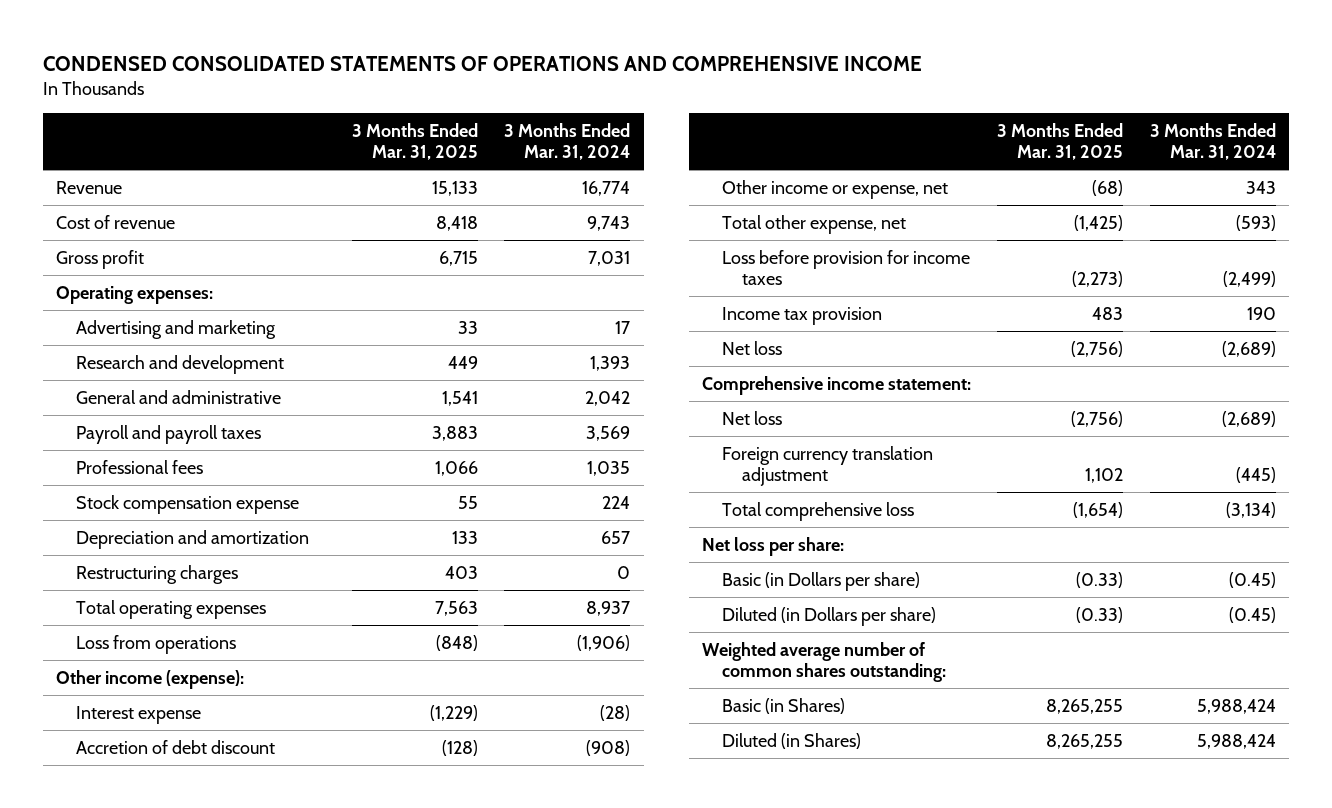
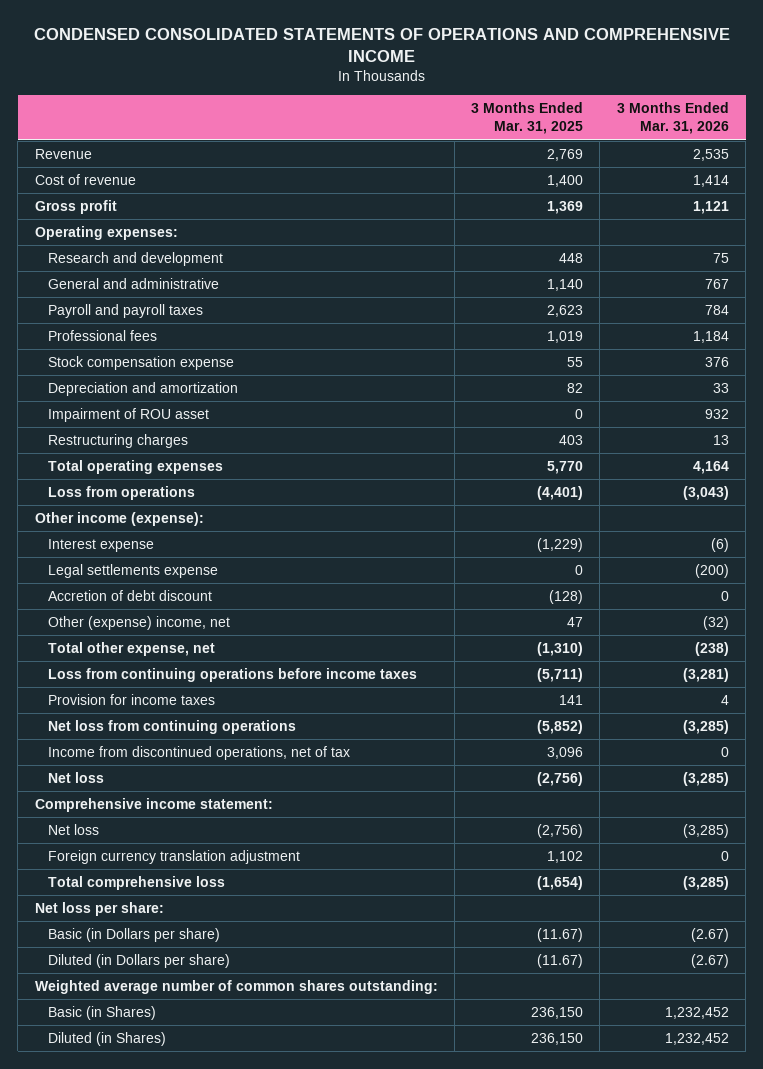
[504,123,631,161] 3 Months Ended Mar. 31, 2024 -> none
none -> [616,102,729,135] 3 Months Ended Mar. 31, 2026
[431,180,478,196] 15,133 -> [547,149,584,162] 2,769
[435,215,478,231] 8,418 -> [547,175,584,188] 1,400
[438,250,478,266] 6,715 -> [547,201,584,215] 1,369
[76,319,277,339] Advertising and marketing -> none
[447,355,478,369] 449 -> [559,253,584,264] 448
[441,390,478,406] 1,541 -> [547,279,584,292] 1,140
[431,425,478,441] 3,883 -> [547,305,584,318] 2,623
[434,460,478,476] 1,066 -> [547,331,584,344] 1,019
[451,530,478,544] 133 -> [567,383,584,394] 82
none -> [47,408,209,423] Impairment of ROU asset
[434,600,478,616] 7,563 -> [547,461,584,475] 5,770
[435,634,478,651] (848) -> [537,486,584,501] (4,401)
none -> [47,564,218,579] Legal settlements expense
[721,179,948,199] Other income or expense, net -> [47,616,230,631] Other (expense) income, net
[1092,179,1124,196] (68) -> [567,617,584,628] 47
[1074,214,1124,231] (1,425) -> [537,642,584,657] (1,310)
[721,249,970,285] Loss before provision for income taxes -> [47,668,417,683] Loss from continuing operations before income taxes
[1072,270,1124,287] (2,273) -> [537,668,584,683] (5,711)
[721,306,882,325] Income tax provision -> [47,694,215,706] Provision for income taxes
[1092,306,1124,320] 483 -> [559,695,584,706] 141
none -> [47,720,296,735] Net loss from continuing operations
none -> [47,746,350,761] Income from discontinued operations, net of tax
[1076,571,1124,588] (0.33) -> [537,928,584,943] (11.67)
[1076,606,1124,623] (0.33) -> [537,954,584,969] (11.67)
[1046,698,1124,714] 8,265,255 -> [531,1007,584,1020] 236,150
[1046,733,1124,749] 8,265,255 -> [531,1033,584,1046] 236,150

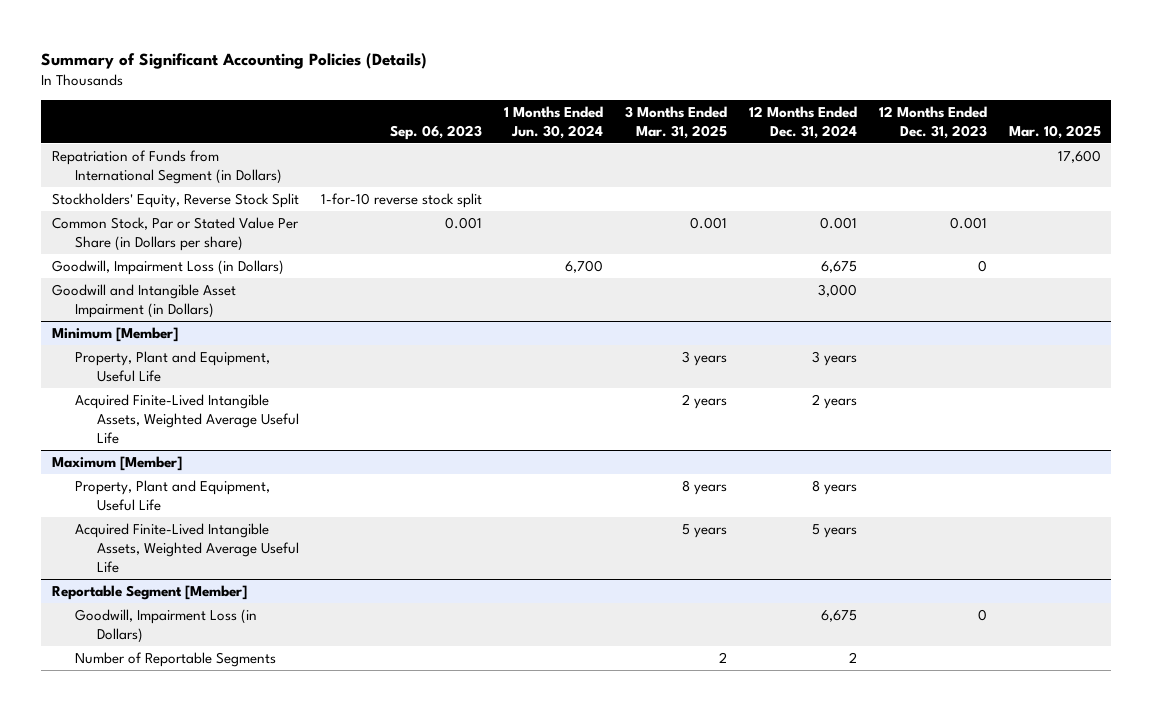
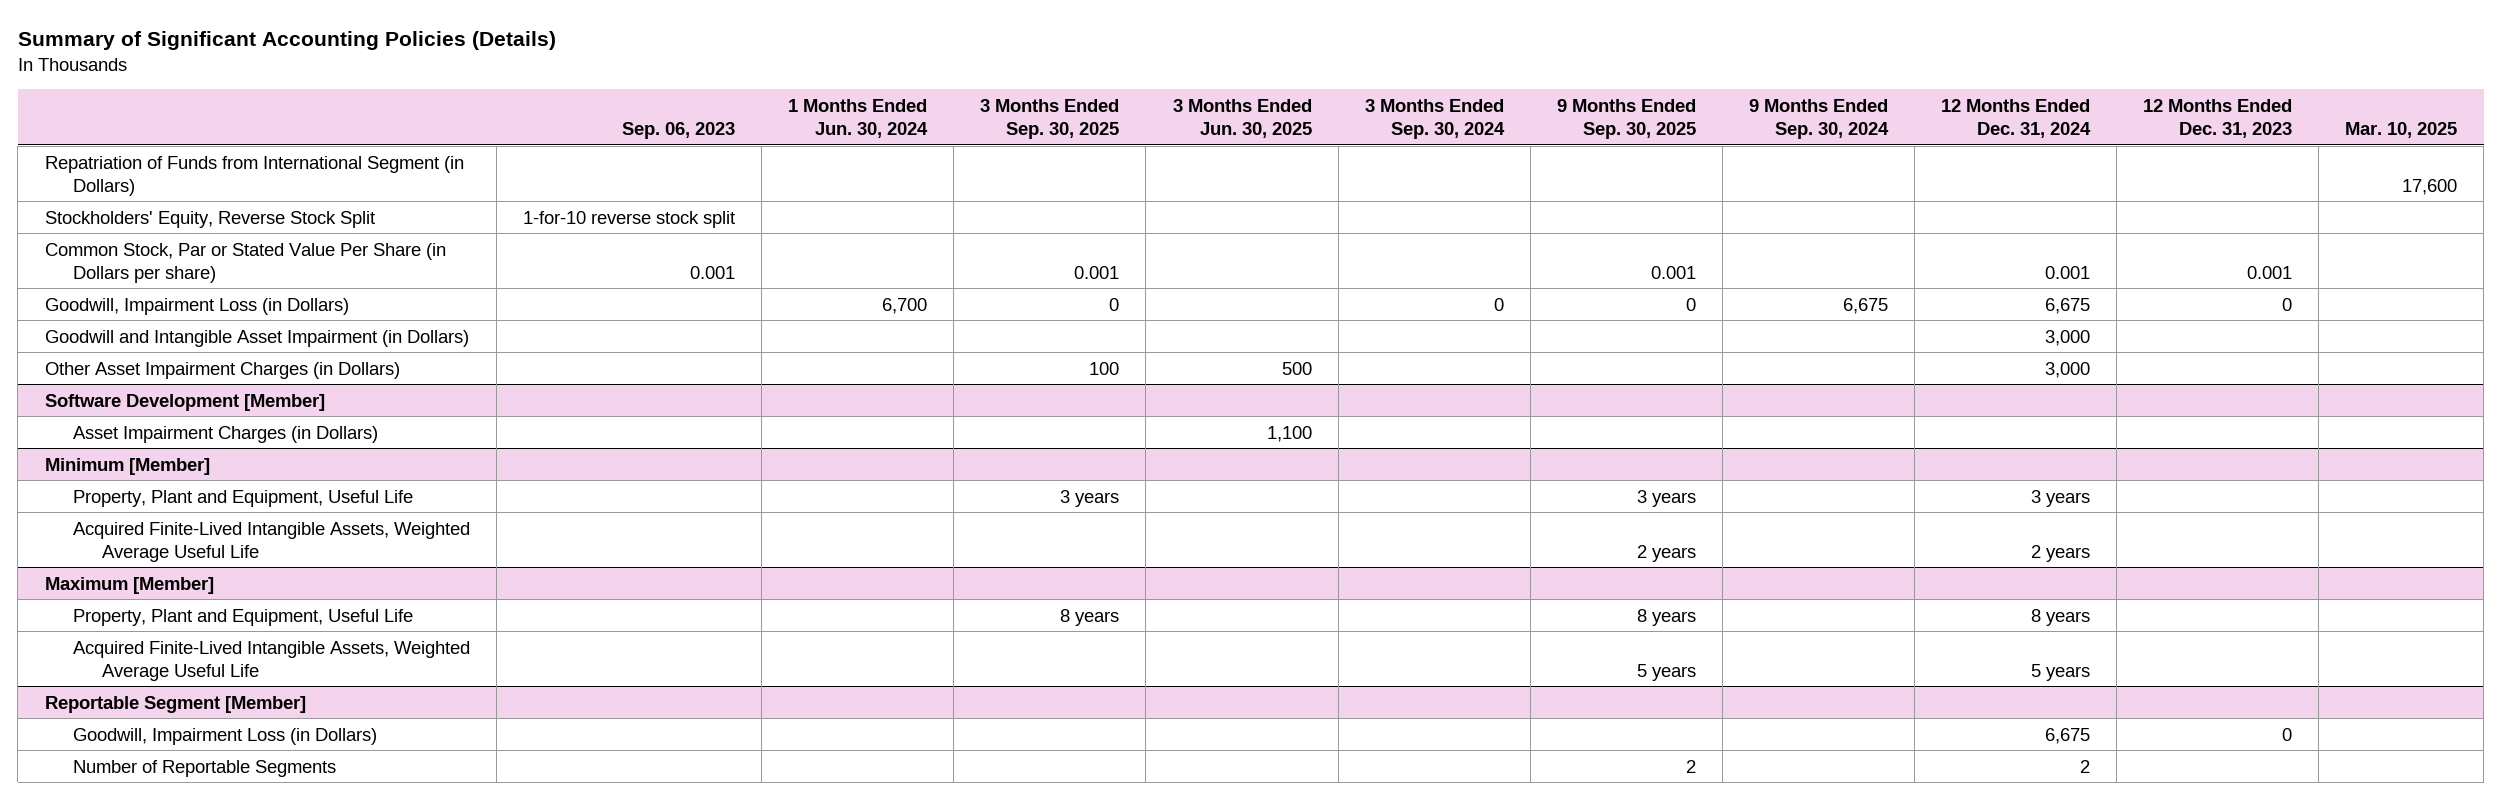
[624,105,727,139] 3 Months Ended Mar. 31, 2025 -> none
none -> [980,98,1120,139] 3 Months Ended Sep. 30, 2025
none -> [1172,98,1312,138] 3 Months Ended Jun. 30, 2025
none -> [1364,98,1505,139] 3 Months Ended Sep. 30, 2024
none -> [1556,98,1696,139] 9 Months Ended Sep. 30, 2025
none -> [1748,98,1889,139] 9 Months Ended Sep. 30, 2024
none -> [44,361,400,379] Other Asset Impairment Charges (in Dollars)
none -> [44,393,325,411] Software Development [Member]
none -> [73,425,379,443] Asset Impairment Charges (in Dollars)

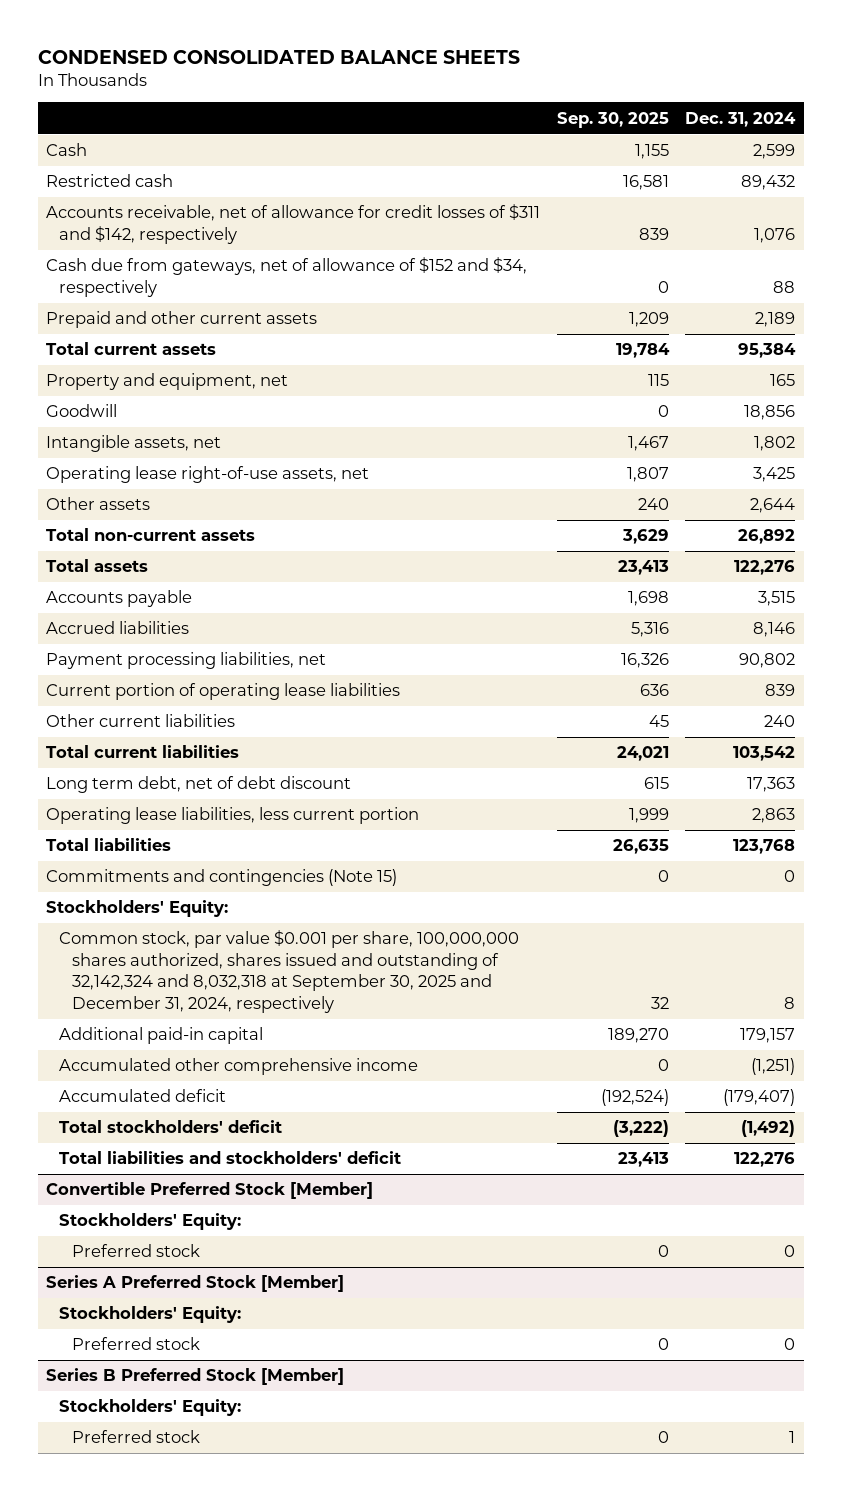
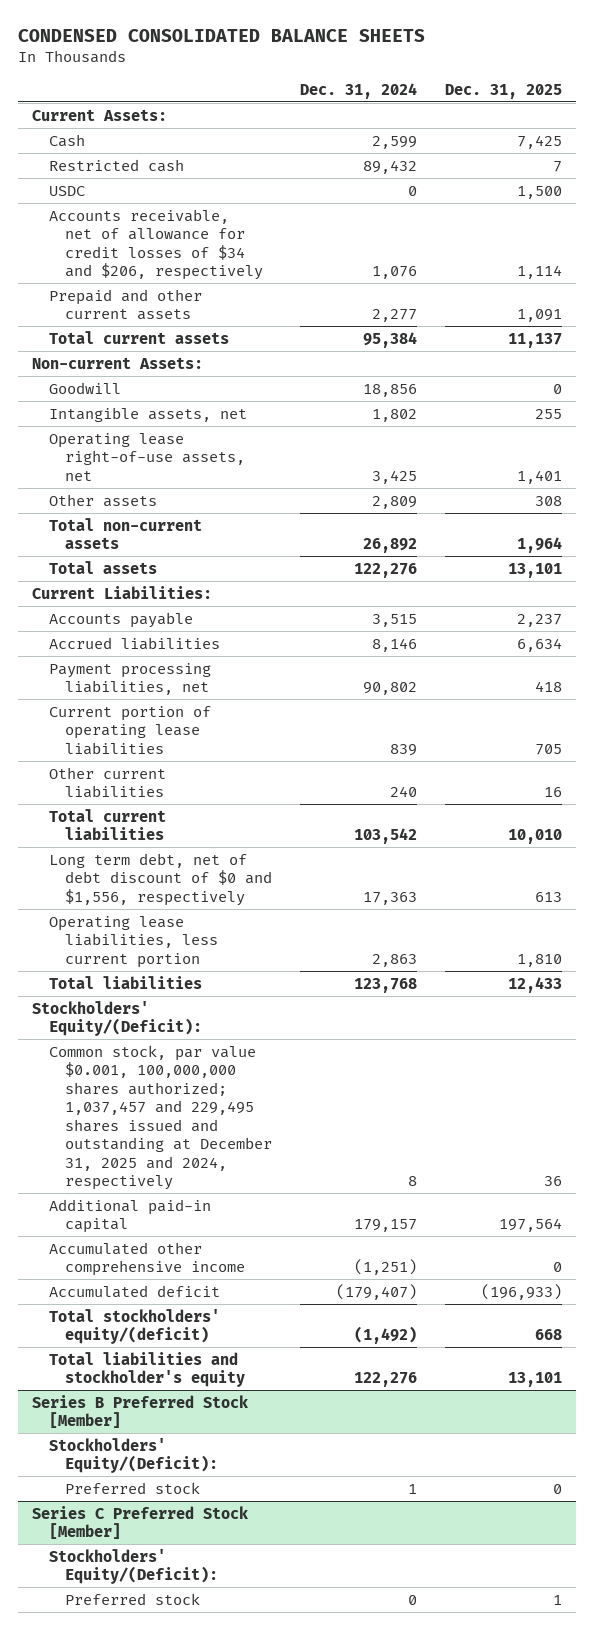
[556,111,669,128] Sep. 30, 2025 -> none
none -> [445,83,563,99] Dec. 31, 2025
none -> [32,108,168,121] Current Assets:
[46,257,528,297] Cash due from gateways, net of allowance of $152 and $34, respectively -> none
none -> [48,185,85,196] USDC
[46,204,541,244] Accounts receivable, net of allowance for credit losses of $311 and $142, respectively -> [48,208,264,281] Accounts receivable, net of allowance for credit losses of $34 and $206, respectively
[755,312,796,328] 2,189 -> [372,309,418,323] 2,277
[46,373,289,391] Property and equipment, net -> none
none -> [32,356,204,369] Non-current Assets:
[750,498,796,514] 2,644 -> [372,495,418,509] 2,809
none -> [32,585,213,599] Current Liabilities:
[46,776,352,794] Long term debt, net of debt discount -> [48,852,273,906] Long term debt, net of debt discount of $0 and $1,556, respectively
[46,869,398,887] Commitments and contingencies (Note 15) -> none
[46,900,229,918] Stockholders' Equity: -> [32,1000,202,1037] Stockholders' Equity/(Deficit):
[58,930,519,1013] Common stock, par value $0.001 per share, 100,000,000 shares authorized, shares issued and outstanding of 32,142,324 and 8,032,318 at September 30, 2025 and December 31, 2024, respectively -> [48,1044,273,1190] Common stock, par value $0.001, 100,000,000 shares authorized; 1,037,457 and 229,495 shares issued and outstanding at December 31, 2025 and 2024, respectively
[46,1182,374,1200] Convertible Preferred Stock [Member] -> none
[58,1213,241,1231] Stockholders' Equity: -> none
[71,1244,200,1258] Preferred stock -> none
[46,1275,345,1293] Series A Preferred Stock [Member] -> none
[58,1306,241,1324] Stockholders' Equity: -> none
[71,1337,200,1351] Preferred stock -> none
[58,1120,282,1134] Total stockholders' deficit -> [48,1308,220,1345] Total stockholders' equity/(deficit)
[58,1151,401,1165] Total liabilities and stockholders' deficit -> [48,1351,246,1388] Total liabilities and stockholder's equity
[58,1399,241,1417] Stockholders' Equity: -> [48,1437,219,1474] Stockholders' Equity/(Deficit):
none -> [32,1505,250,1540] Series C Preferred Stock [Member]
none -> [48,1548,219,1585] Stockholders' Equity/(Deficit):
none -> [65,1592,201,1605] Preferred stock

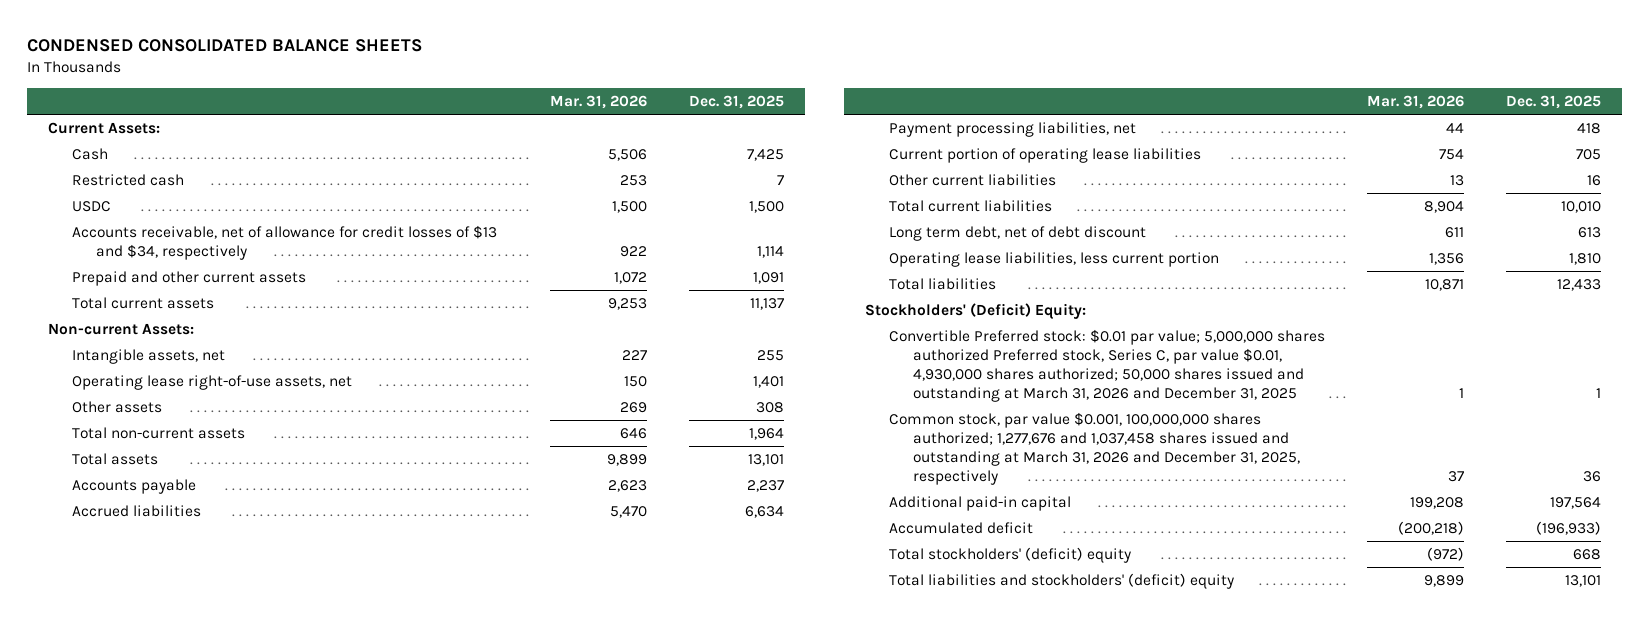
[300,82,418,99] Dec. 31, 2024 -> none
none -> [549,95,647,110] Mar. 31, 2026
[48,208,264,281] Accounts receivable, net of allowance for credit losses of $34 and $206, respectively -> [72,224,498,260] Accounts receivable, net of allowance for credit losses of $13 and $34, respectively
[48,381,121,394] Goodwill -> none
[32,585,213,599] Current Liabilities: -> none
[48,852,273,906] Long term debt, net of debt discount of $0 and $1,556, respectively -> [889,225,1147,241] Long term debt, net of debt discount
[32,1000,202,1037] Stockholders' Equity/(Deficit): -> [864,302,1086,319] Stockholders' (Deficit) Equity:
none -> [889,328,1326,402] Convertible Preferred stock: $0.01 par value; 5,000,000 shares authorized Preferred stock, Series C, par value $0.01, 4,930,000 shares authorized; 50,000 shares issued and outstanding at March 31, 2026 and December 31, 2025
[48,1044,273,1190] Common stock, par value $0.001, 100,000,000 shares authorized; 1,037,457 and 229,495 shares issued and outstanding at December 31, 2025 and 2024, respectively -> [889,411,1301,485] Common stock, par value $0.001, 100,000,000 shares authorized; 1,277,676 and 1,037,458 shares issued and outstanding at March 31, 2026 and December 31, 2025, respectively
[48,1241,246,1277] Accumulated other comprehensive income -> none
[32,1394,250,1429] Series B Preferred Stock [Member] -> none
[48,1437,219,1474] Stockholders' Equity/(Deficit): -> none
[65,1481,201,1494] Preferred stock -> none
[32,1505,250,1540] Series C Preferred Stock [Member] -> none
[48,1548,219,1585] Stockholders' Equity/(Deficit): -> none
[65,1592,201,1605] Preferred stock -> none
[48,1308,220,1345] Total stockholders' equity/(deficit) -> [889,546,1132,563] Total stockholders' (deficit) equity
[48,1351,246,1388] Total liabilities and stockholder's equity -> [889,572,1235,589] Total liabilities and stockholders' (deficit) equity

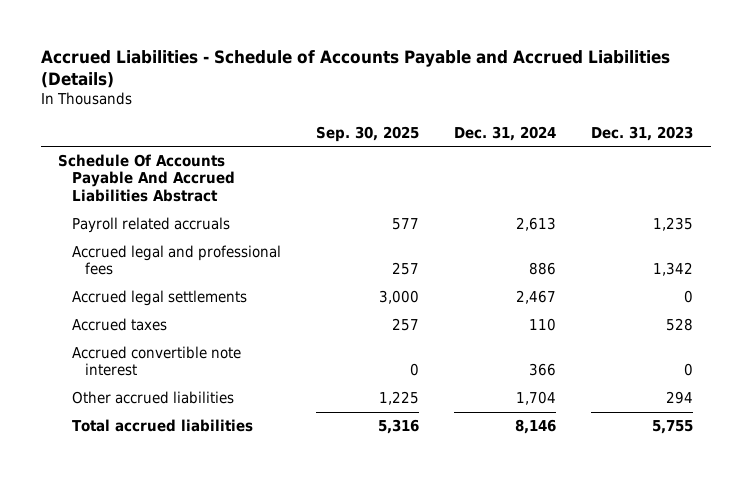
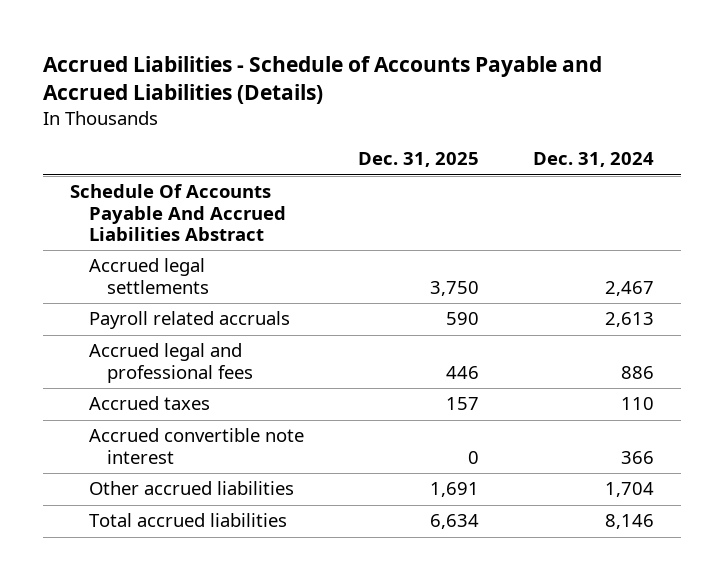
[316,125,420,142] Sep. 30, 2025 -> none
[591,125,694,141] Dec. 31, 2023 -> none
none -> [357,152,479,168] Dec. 31, 2025
[71,290,247,307] Accrued legal settlements -> [88,258,209,294] Accrued legal settlements

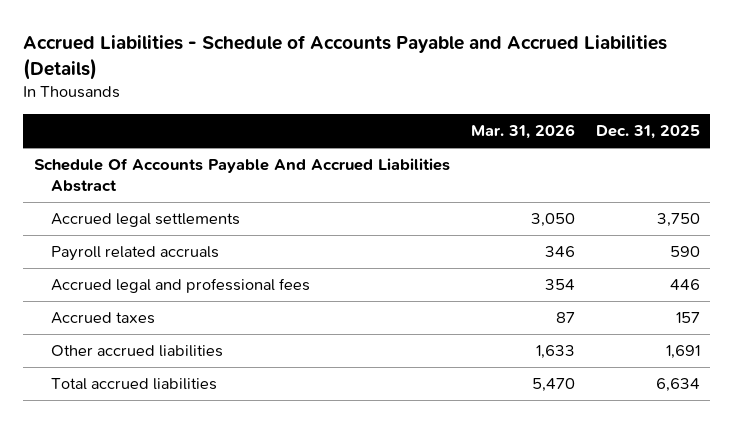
[532,152,654,168] Dec. 31, 2024 -> none
none -> [470,124,575,140] Mar. 31, 2026
[88,428,304,464] Accrued convertible note interest -> none

